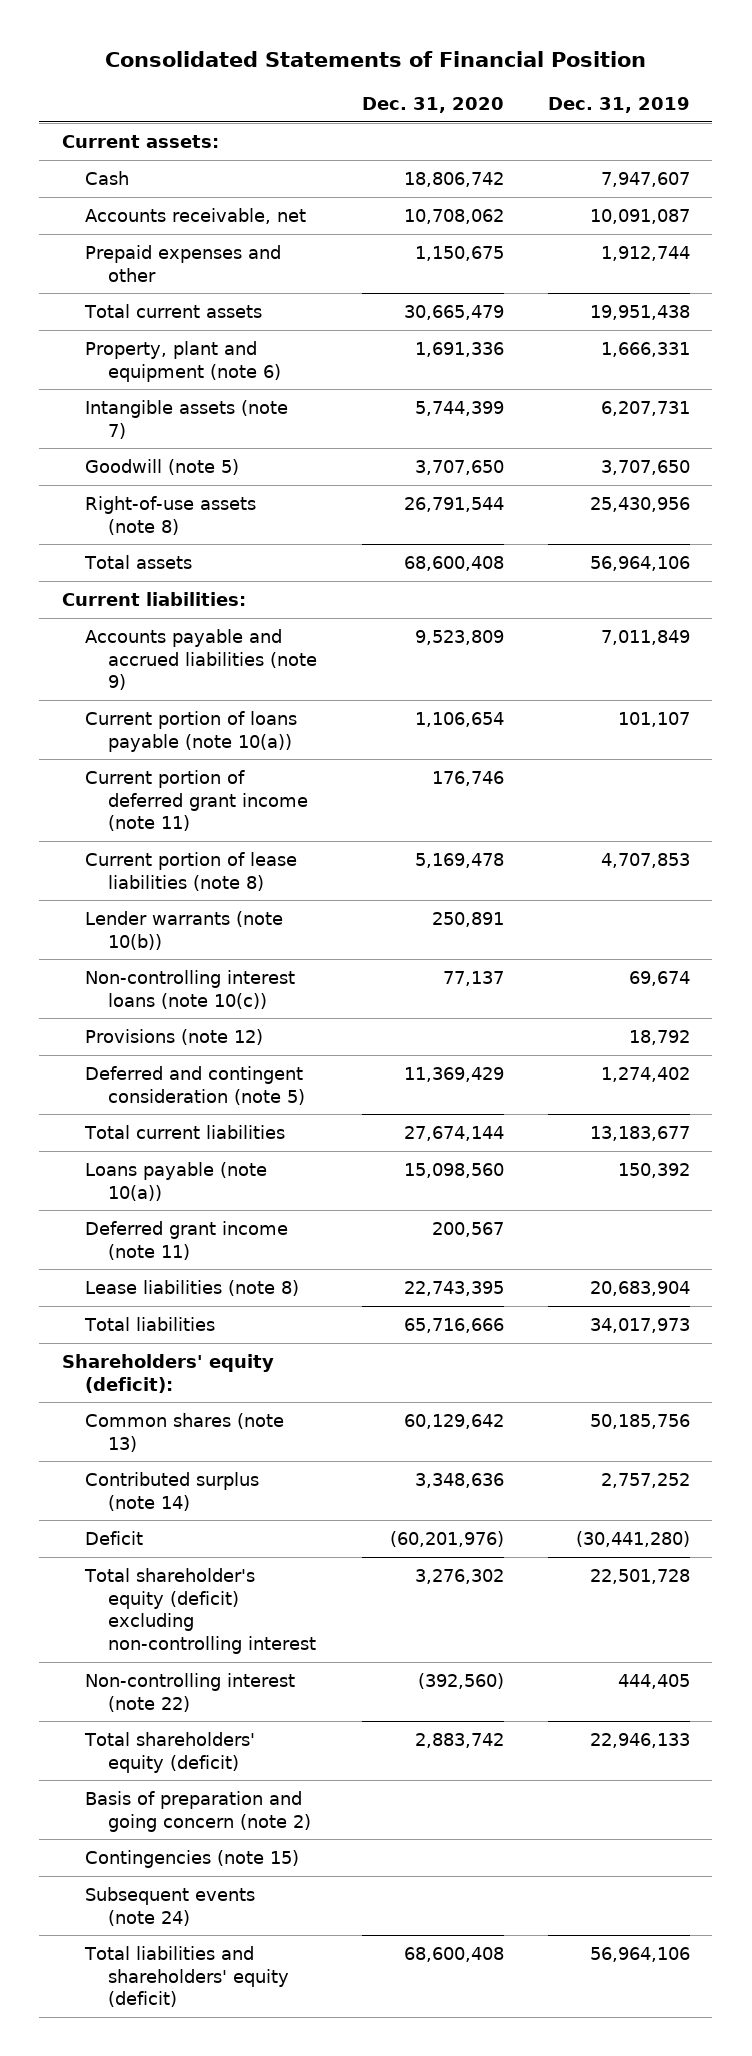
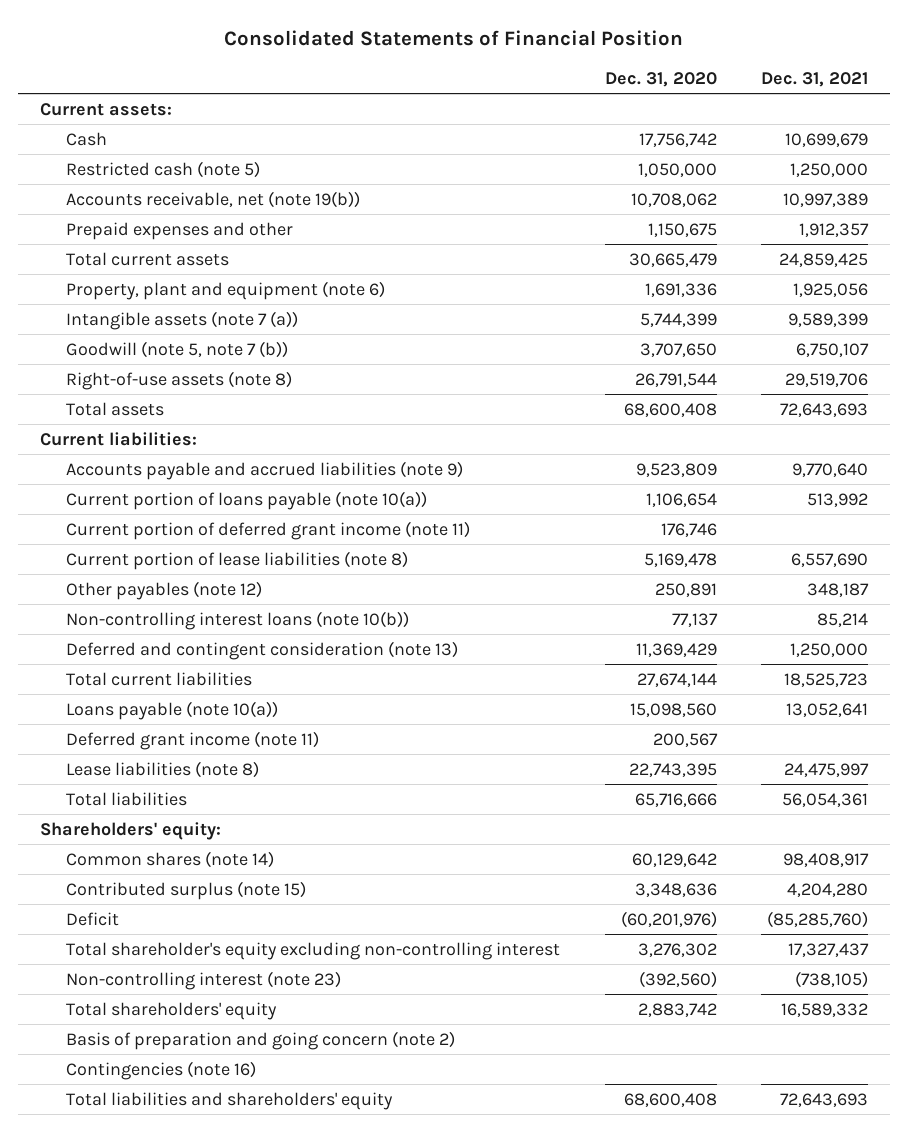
[548,97,691,114] Dec. 31, 2019 -> none
none -> [761,71,869,87] Dec. 31, 2021
[403,171,504,187] 18,806,742 -> [638,132,717,147] 17,756,742
none -> [66,160,261,178] Restricted cash (note 5)
[84,207,306,224] Accounts receivable, net -> [66,190,361,208] Accounts receivable, net (note 19(b))
[84,399,288,439] Intangible assets (note 7) -> [66,310,299,330] Intangible assets (note 7 (a))
[84,458,239,475] Goodwill (note 5) -> [66,340,289,358] Goodwill (note 5, note 7 (b))
[84,1028,263,1045] Provisions (note 12) -> none
[84,910,283,950] Lender warrants (note 10(b)) -> [66,580,263,600] Other payables (note 12)
[84,969,295,1009] Non-controlling interest loans (note 10(c)) -> [66,610,410,630] Non-controlling interest loans (note 10(b))
[84,1065,306,1105] Deferred and contingent consideration (note 5) -> [66,640,459,660] Deferred and contingent consideration (note 13)
[61,1353,274,1393] Shareholders' equity (deficit): -> [39,821,221,840] Shareholders' equity:
[84,1412,284,1452] Common shares (note 13) -> [66,850,275,868] Common shares (note 14)
[84,1471,259,1511] Contributed surplus (note 14) -> [66,880,307,900] Contributed surplus (note 15)
[83,1567,317,1654] Total shareholder's equity (deficit) excluding non-controlling interest -> [66,941,561,960] Total shareholder's equity excluding non-controlling interest
[84,1672,295,1712] Non-controlling interest (note 22) -> [66,970,342,990] Non-controlling interest (note 23)
[83,1731,255,1773] Total shareholders' equity (deficit) -> [66,1001,278,1020] Total shareholders' equity
[84,1886,255,1926] Subsequent events (note 24) -> none
[84,1849,299,1868] Contingencies (note 15) -> [66,1060,257,1080] Contingencies (note 16)
[83,1945,290,2008] Total liabilities and shareholders' equity (deficit) -> [66,1091,394,1110] Total liabilities and shareholders' equity

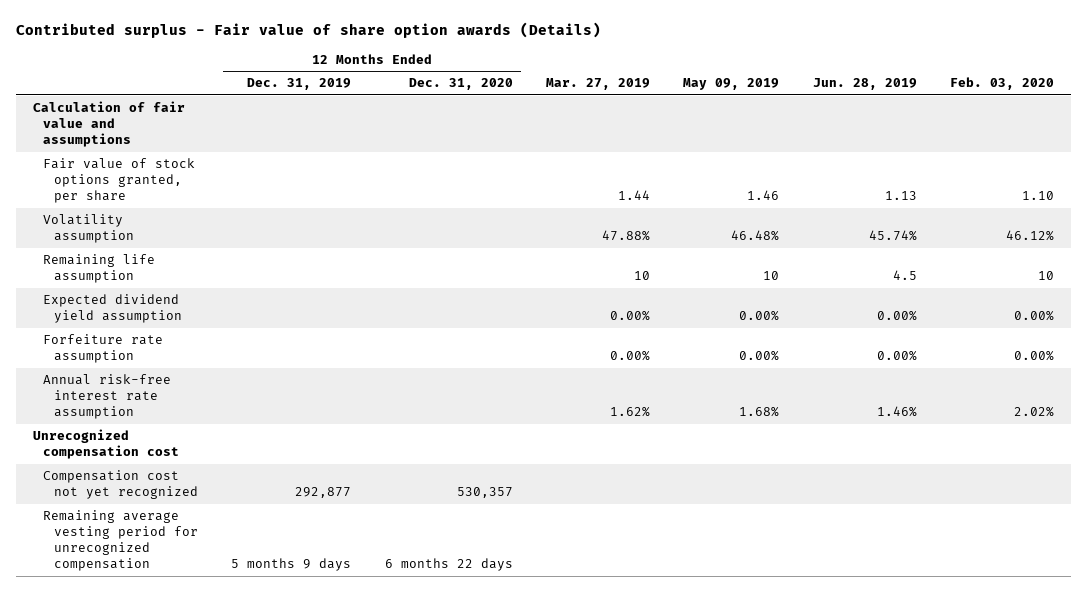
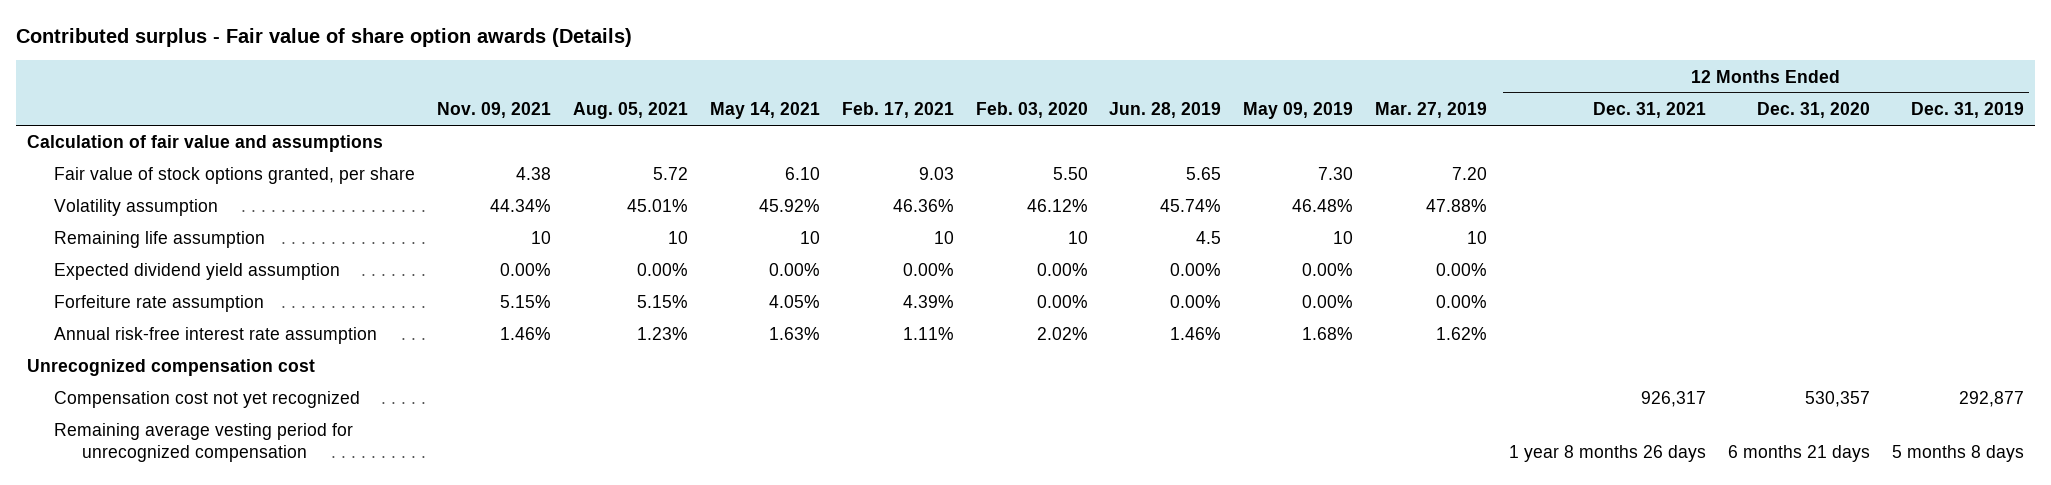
none -> [437,102,552,119] Nov. 09, 2021
none -> [573,102,689,120] Aug. 05, 2021
none -> [709,102,820,120] May 14, 2021
none -> [841,102,954,119] Feb. 17, 2021
none -> [1592,102,1706,119] Dec. 31, 2021
[617,190,650,201] 1.44 -> [1452,167,1488,181] 7.20
[747,190,780,201] 1.46 -> [1318,167,1354,181] 7.30
[884,191,917,201] 1.13 -> [1186,167,1222,181] 5.65
[1022,191,1055,201] 1.10 -> [1052,167,1088,181] 5.50
[231,558,352,572] 5 months 9 days -> [1891,445,2024,463] 5 months 8 days
[384,558,513,572] 6 months 22 days -> [1727,445,1870,463] 6 months 21 days

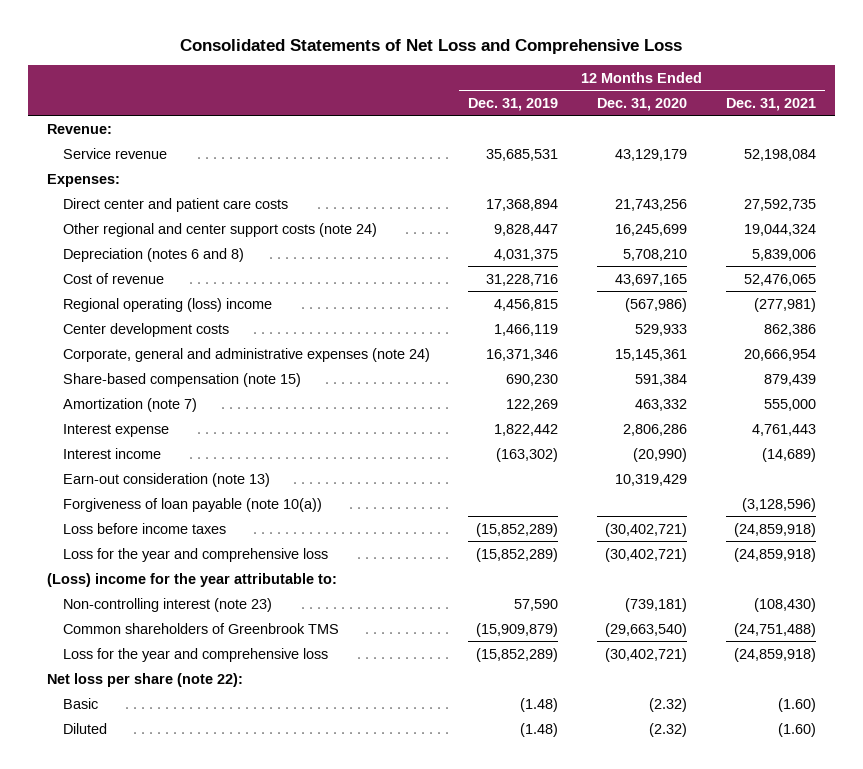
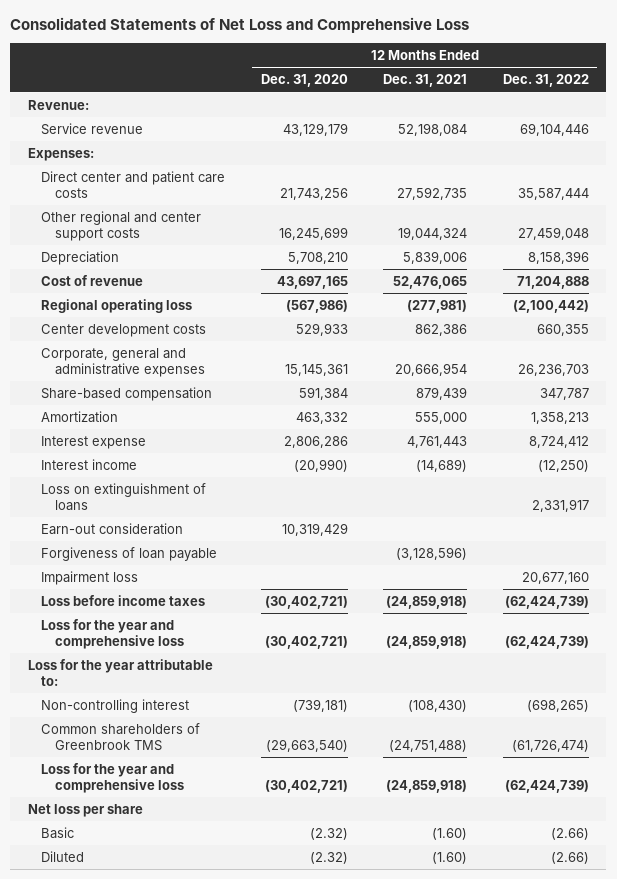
[468,98,559,112] Dec. 31, 2019 -> none
none -> [502,74,589,88] Dec. 31, 2022
[62,222,377,237] Other regional and center support costs (note 24) -> [41,210,202,241] Other regional and center support costs
[62,247,244,262] Depreciation (notes 6 and 8) -> [41,250,120,265] Depreciation
[62,297,272,312] Regional operating (loss) income -> [41,298,193,313] Regional operating loss
[62,347,430,362] Corporate, general and administrative expenses (note 24) -> [41,347,205,377] Corporate, general and administrative expenses
[62,372,301,387] Share-based compensation (note 15) -> [41,386,213,401] Share-based compensation
[62,397,197,412] Amortization (note 7) -> [41,410,119,423] Amortization
none -> [41,482,207,511] Loss on extinguishment of loans
[62,472,270,487] Earn-out consideration (note 13) -> [41,522,184,535] Earn-out consideration
[62,497,322,512] Forgiveness of loan payable (note 10(a)) -> [41,546,218,561] Forgiveness of loan payable
none -> [41,570,139,585] Impairment loss
[47,572,338,587] (Loss) income for the year attributable to: -> [28,658,214,686] Loss for the year attributable to:
[62,597,272,612] Non-controlling interest (note 23) -> [41,698,190,713] Non-controlling interest
[47,672,244,687] Net loss per share (note 22): -> [28,803,144,817] Net loss per share

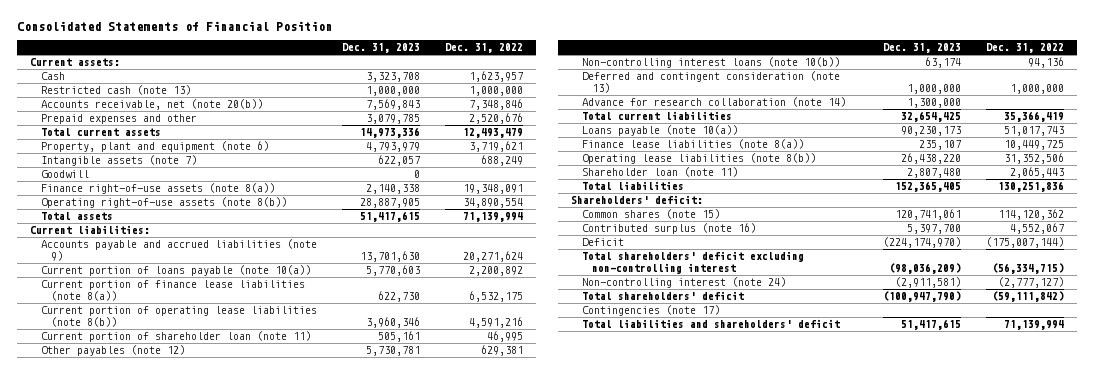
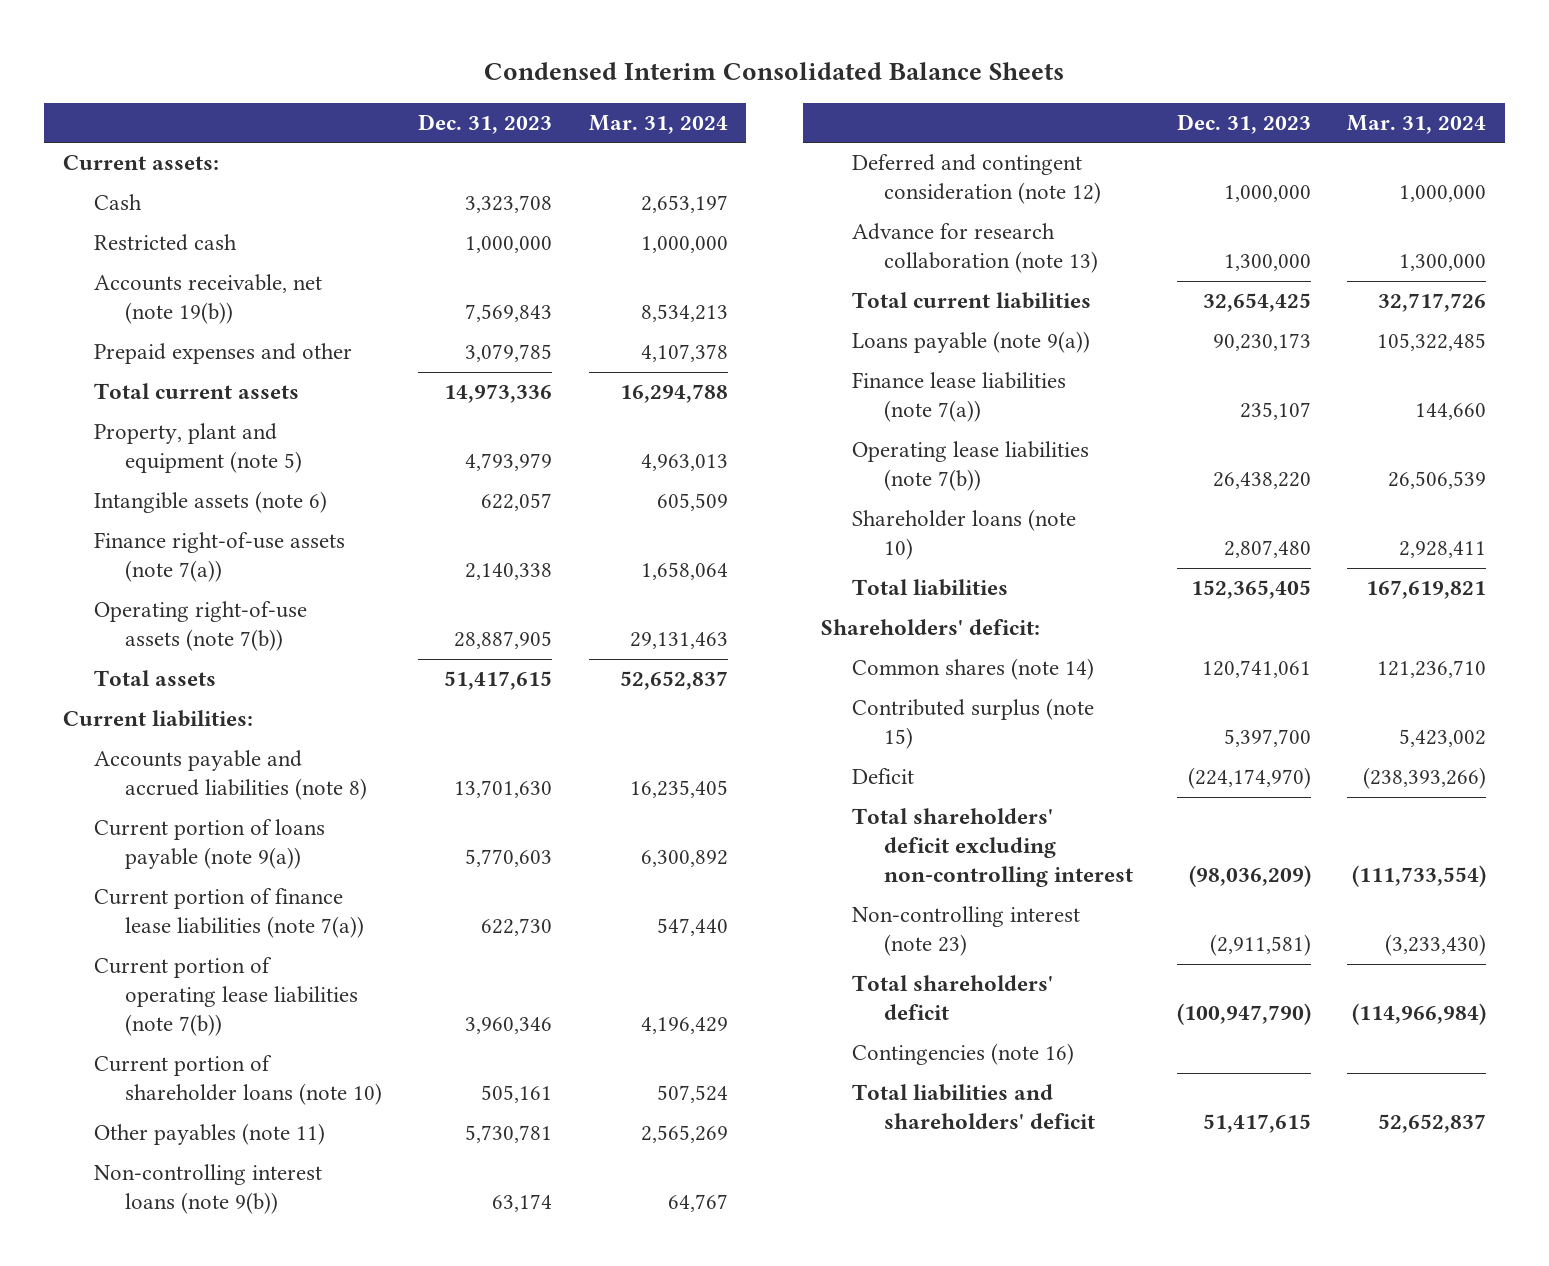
[17,21,333,32] Consolidated Statements of Financial Position -> [484,61,1065,80] Condensed Interim Consolidated Balance Sheets
[445,43,524,54] Dec. 31, 2022 -> none
none -> [588,114,728,134] Mar. 31, 2024
[40,85,191,96] Restricted cash (note 13) -> [93,234,237,252] Restricted cash
[40,99,263,111] Accounts receivable, net (note 20(b)) -> [93,274,322,325] Accounts receivable, net (note 19(b))
[40,170,89,179] Goodwill -> none
[40,141,269,153] Property, plant and equipment (note 6) -> [93,423,302,474] Property, plant and equipment (note 5)
[40,155,197,167] Intangible assets (note 7) -> [93,491,327,514] Intangible assets (note 6)
[40,183,275,195] Finance right-of-use assets (note 8(a)) -> [93,532,345,583] Finance right-of-use assets (note 7(a))
[40,197,287,209] Operating right-of-use assets (note 8(b)) -> [93,601,307,652] Operating right-of-use assets (note 7(b))
[40,239,317,261] Accounts payable and accrued liabilities (note 9) -> [93,750,367,801] Accounts payable and accrued liabilities (note 8)
[40,265,311,277] Current portion of loans payable (note 10(a)) -> [93,819,325,870] Current portion of loans payable (note 9(a))
[40,280,305,301] Current portion of finance lease liabilities (note 8(a)) -> [93,888,364,939] Current portion of finance lease liabilities (note 7(a))
[40,306,317,327] Current portion of operating lease liabilities (note 8(b)) -> [93,957,358,1037] Current portion of operating lease liabilities (note 7(b))
[40,331,311,343] Current portion of shareholder loan (note 11) -> [93,1055,382,1106] Current portion of shareholder loans (note 10)
[40,345,185,357] Other payables (note 12) -> [93,1123,325,1146] Other payables (note 11)
[581,57,840,69] Non-controlling interest loans (note 10(b)) -> [93,1164,322,1215] Non-controlling interest loans (note 9(b))
[581,71,840,93] Deferred and contingent consideration (note 13) -> [852,154,1101,205] Deferred and contingent consideration (note 12)
[581,97,846,108] Advance for research collaboration (note 14) -> [852,223,1098,274] Advance for research collaboration (note 13)
[581,125,738,137] Loans payable (note 10(a)) -> [852,331,1091,354] Loans payable (note 9(a))
[581,139,804,150] Finance lease liabilities (note 8(a)) -> [852,372,1067,423] Finance lease liabilities (note 7(a))
[581,153,816,165] Operating lease liabilities (note 8(b)) -> [852,441,1090,492] Operating lease liabilities (note 7(b))
[581,167,738,178] Shareholder loan (note 11) -> [852,509,1077,561] Shareholder loans (note 10)
[581,209,720,220] Common shares (note 15) -> [852,658,1095,681] Common shares (note 14)
[581,223,756,235] Contributed surplus (note 16) -> [852,698,1095,750] Contributed surplus (note 15)
[581,277,786,289] Non-controlling interest (note 24) -> [852,906,1081,957] Non-controlling interest (note 23)
[581,305,720,317] Contingencies (note 17) -> [852,1043,1075,1066] Contingencies (note 16)

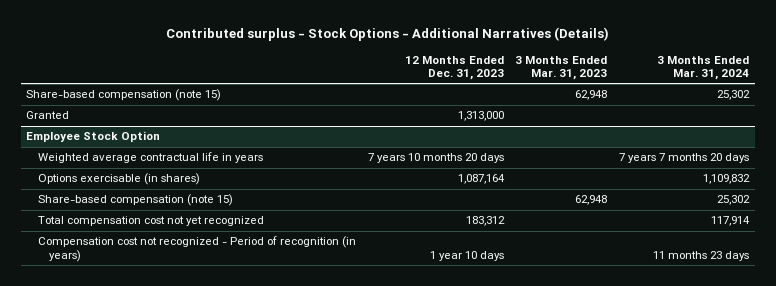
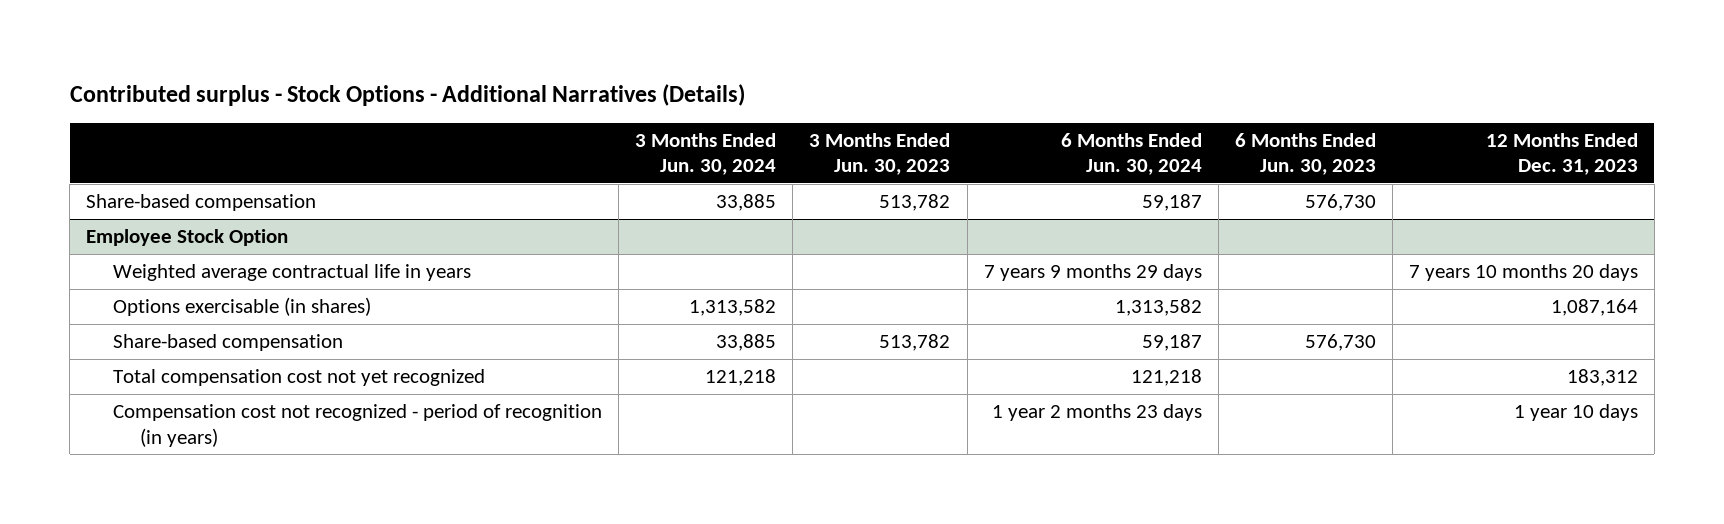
[515,55,608,80] 3 Months Ended Mar. 31, 2023 -> none
[657,55,750,80] 3 Months Ended Mar. 31, 2024 -> none
none -> [635,132,777,176] 3 Months Ended Jun. 30, 2024
none -> [809,132,951,176] 3 Months Ended Jun. 30, 2023
none -> [1060,132,1202,176] 6 Months Ended Jun. 30, 2024
none -> [1234,132,1376,176] 6 Months Ended Jun. 30, 2023
[26,111,70,120] Granted -> none
[26,89,222,102] Share-based compensation (note 15) -> [86,194,317,212] Share-based compensation
[37,194,233,207] Share-based compensation (note 15) -> [113,334,344,352] Share-based compensation
[37,236,356,262] Compensation cost not recognized - Period of recognition (in years) -> [113,404,603,447] Compensation cost not recognized - period of recognition (in years)

